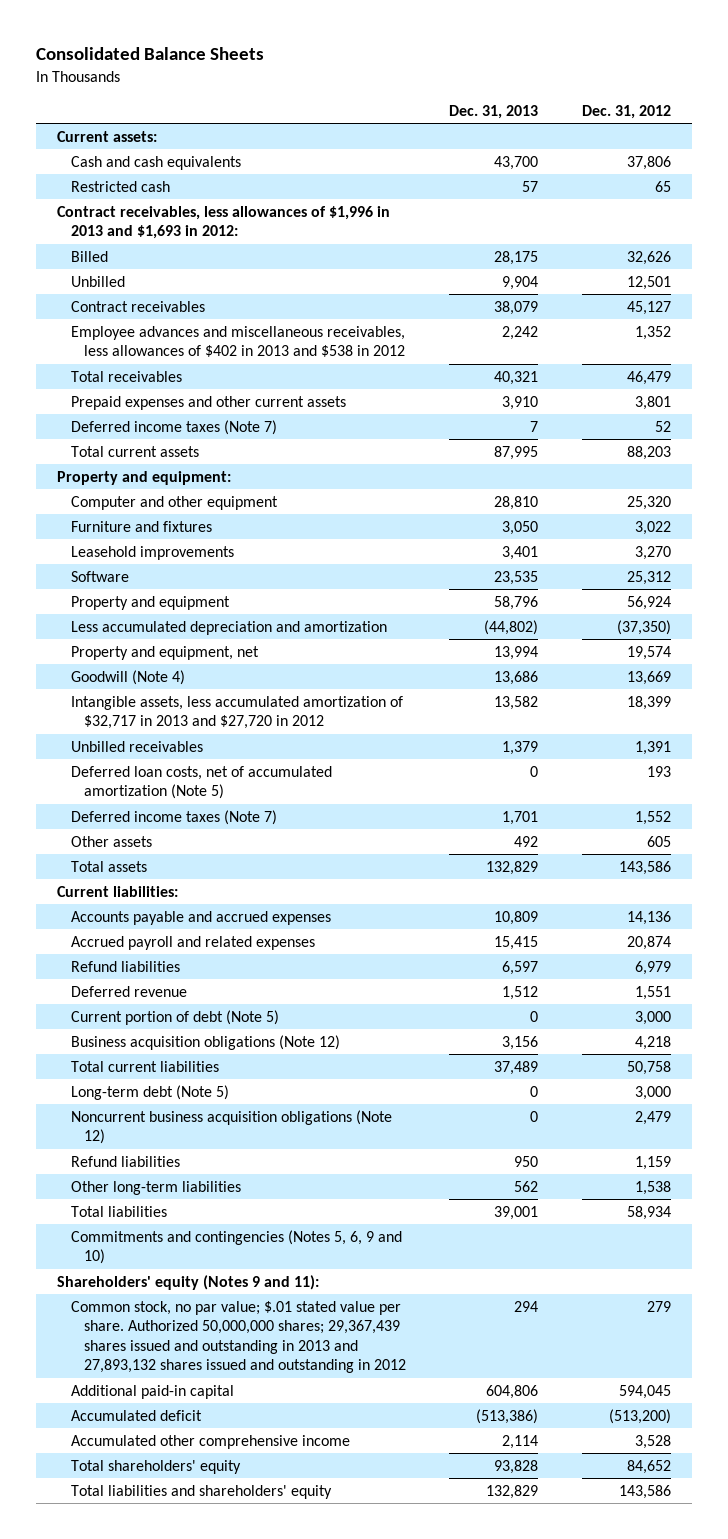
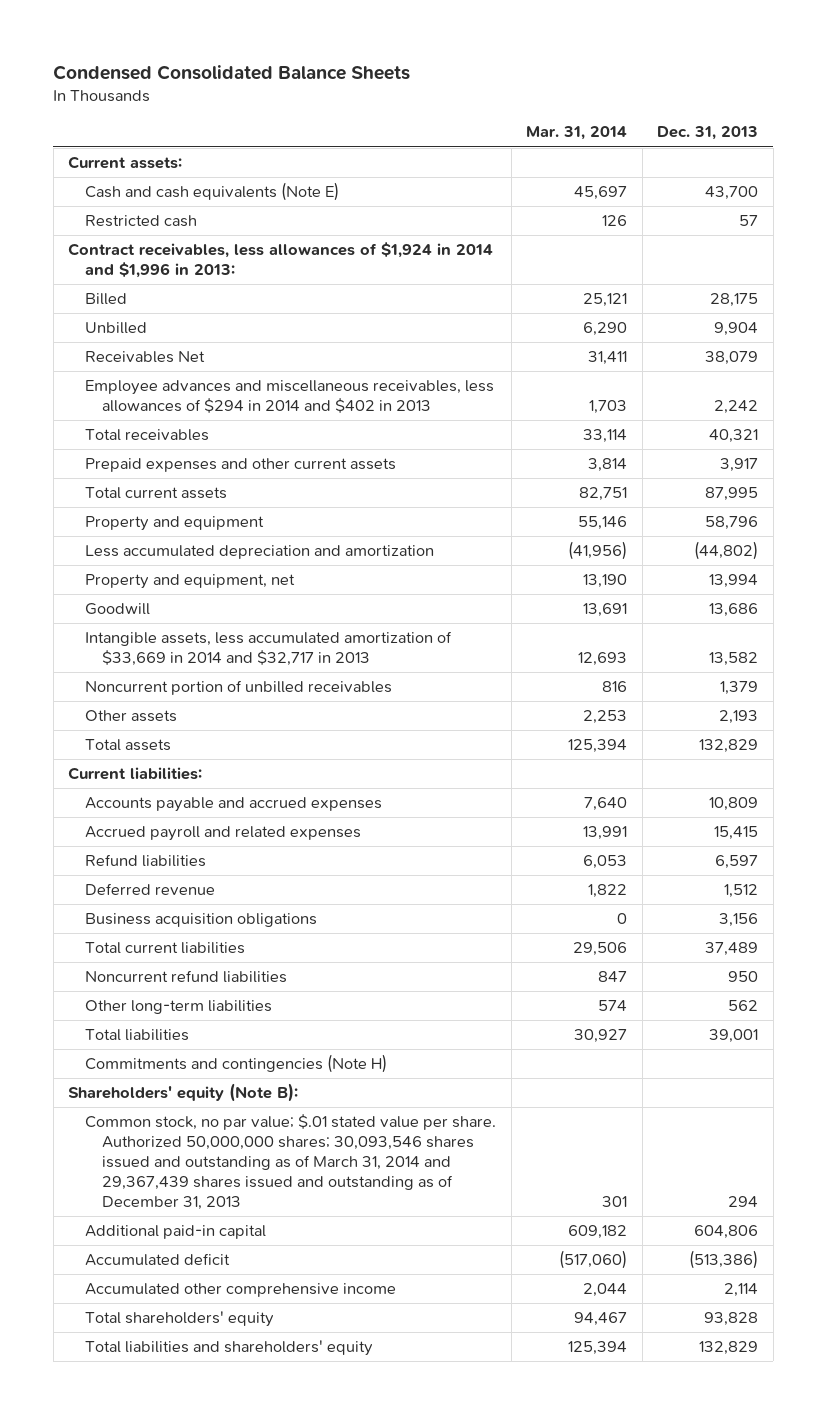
[35,47,264,61] Consolidated Balance Sheets -> [53,64,411,80] Condensed Consolidated Balance Sheets
[581,104,671,119] Dec. 31, 2012 -> none
none -> [526,126,628,141] Mar. 31, 2014
[70,155,241,170] Cash and cash equivalents -> [85,182,340,202] Cash and cash equivalents (Note E)
[57,205,391,240] Contract receivables, less allowances of $1,996 in 2013 and $1,693 in 2012: -> [68,242,494,279] Contract receivables, less allowances of $1,924 in 2014 and $1,996 in 2013:
[70,300,205,312] Contract receivables -> [85,351,206,364] Receivables Net
[70,325,405,358] Employee advances and miscellaneous receivables, less allowances of $402 in 2013 and $538 in 2012 -> [85,380,495,414] Employee advances and miscellaneous receivables, less allowances of $294 in 2014 and $402 in 2013
[70,419,277,435] Deferred income taxes (Note 7) -> none
[502,395,539,410] 3,910 -> [720,458,759,473] 3,917
[57,470,232,485] Property and equipment: -> none
[70,495,278,510] Computer and other equipment -> none
[70,520,212,532] Furniture and fixtures -> none
[70,545,234,560] Leasehold improvements -> none
[70,570,129,582] Software -> none
[70,765,332,800] Deferred loan costs, net of accumulated amortization (Note 5) -> none
[70,809,277,825] Deferred income taxes (Note 7) -> none
[70,669,185,685] Goodwill (Note 4) -> [85,603,151,616] Goodwill
[70,695,403,730] Intangible assets, less accumulated amortization of $32,717 in 2013 and $27,720 in 2012 -> [85,631,453,667] Intangible assets, less accumulated amortization of $33,669 in 2014 and $32,717 in 2013
[70,740,203,752] Unbilled receivables -> [85,680,393,696] Noncurrent portion of unbilled receivables
[514,835,539,847] 492 -> [719,710,759,725] 2,193
[70,1009,279,1025] Current portion of debt (Note 5) -> none
[70,1034,340,1050] Business acquisition obligations (Note 12) -> [85,913,318,928] Business acquisition obligations
[70,1084,229,1100] Long-term debt (Note 5) -> none
[70,1109,392,1145] Noncurrent business acquisition obligations (Note 12) -> none
[70,1155,180,1167] Refund liabilities -> [85,970,288,984] Noncurrent refund liabilities
[70,1229,402,1265] Commitments and contingencies (Notes 5, 6, 9 and 10) -> [85,1054,388,1074] Commitments and contingencies (Note H)
[57,1274,320,1290] Shareholders' equity (Notes 9 and 11): -> [68,1083,299,1103] Shareholders' equity (Note B):
[70,1300,406,1374] Common stock, no par value; $.01 stated value per share. Authorized 50,000,000 shares; 29,367,439 shares issued and outstanding in 2013 and 27,893,132 shares issued and outstanding in 2012 -> [85,1114,497,1210] Common stock, no par value; $.01 stated value per share. Authorized 50,000,000 shares; 30,093,546 shares issued and outstanding as of March 31, 2014 and 29,367,439 shares issued and outstanding as of December 31, 2013

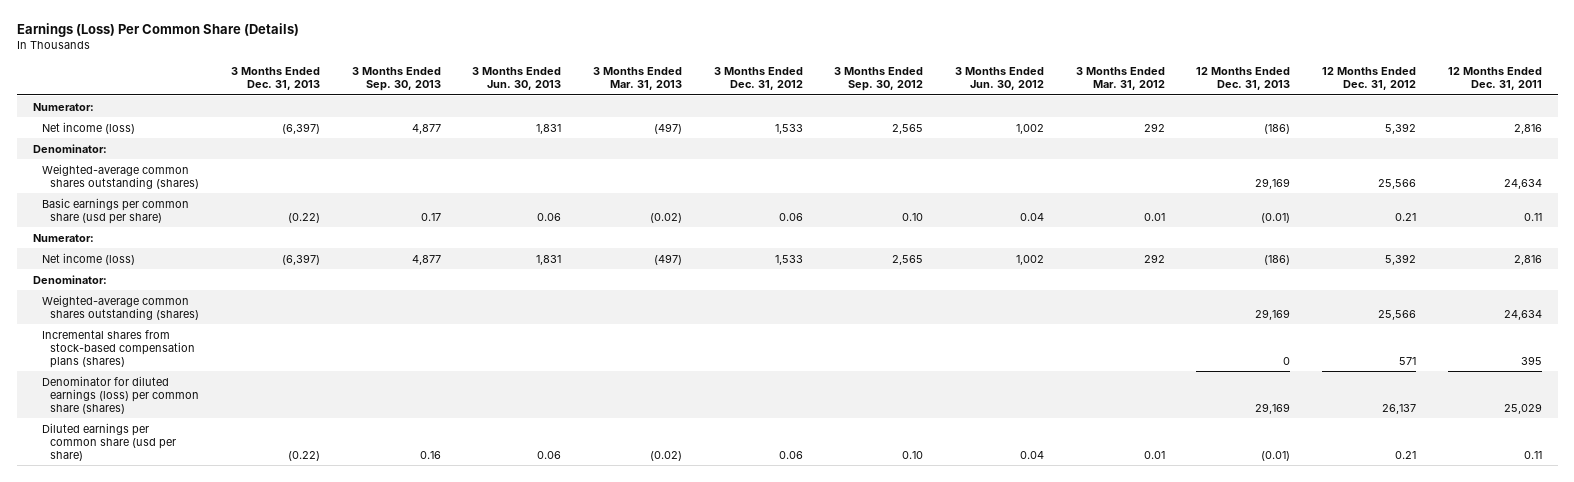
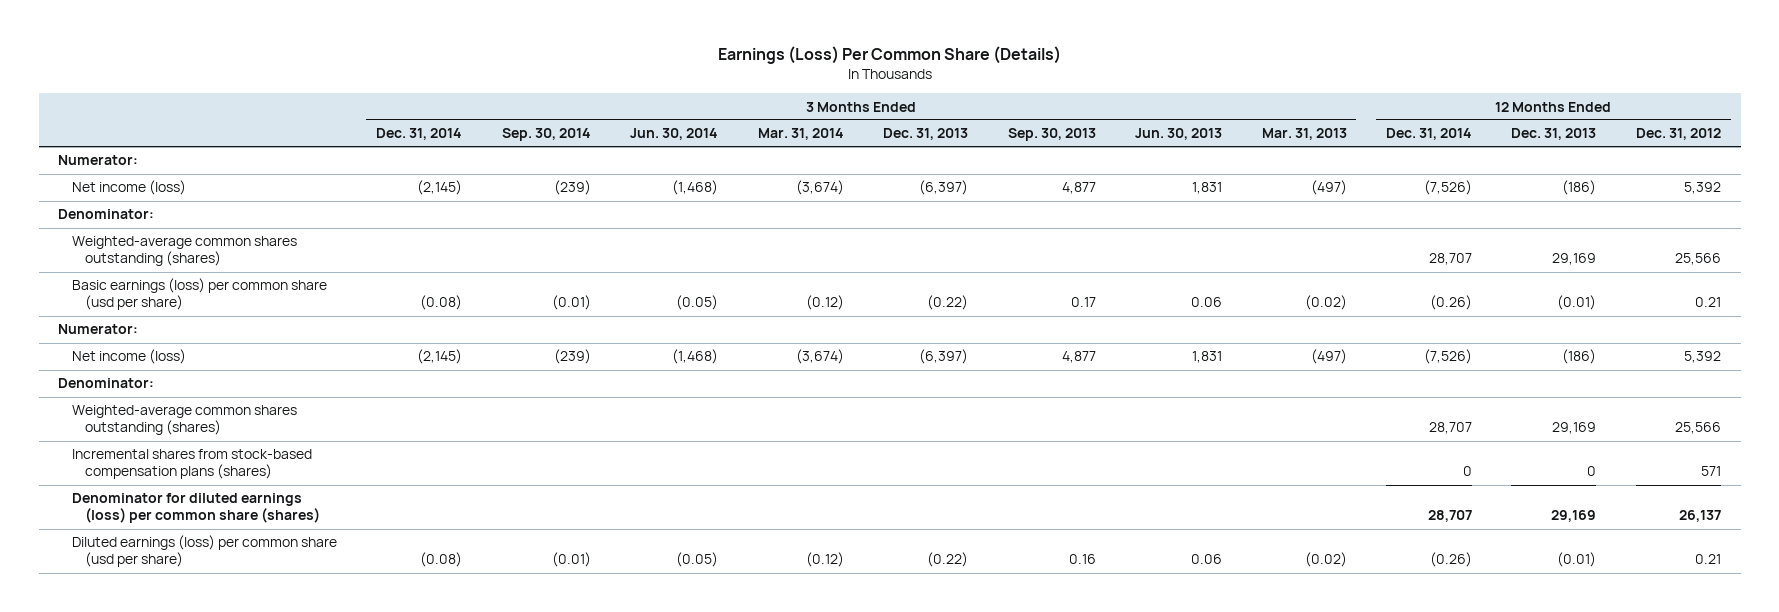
[713,67,803,91] 3 Months Ended Dec. 31, 2012 -> none
[834,67,924,92] 3 Months Ended Sep. 30, 2012 -> none
[955,67,1045,91] 3 Months Ended Jun. 30, 2012 -> none
[1075,67,1165,91] 3 Months Ended Mar. 31, 2012 -> none
[1447,67,1542,91] 12 Months Ended Dec. 31, 2011 -> none
none -> [376,128,463,141] Dec. 31, 2014
none -> [501,128,591,142] Sep. 30, 2014
none -> [630,128,719,141] Jun. 30, 2014
none -> [757,128,844,141] Mar. 31, 2014
none -> [1386,128,1473,141] Dec. 31, 2014
[41,197,189,224] Basic earnings per common share (usd per share) -> [71,278,327,311] Basic earnings (loss) per common share (usd per share)
[41,422,177,461] Diluted earnings per common share (usd per share) -> [71,535,337,568] Diluted earnings (loss) per common share (usd per share)

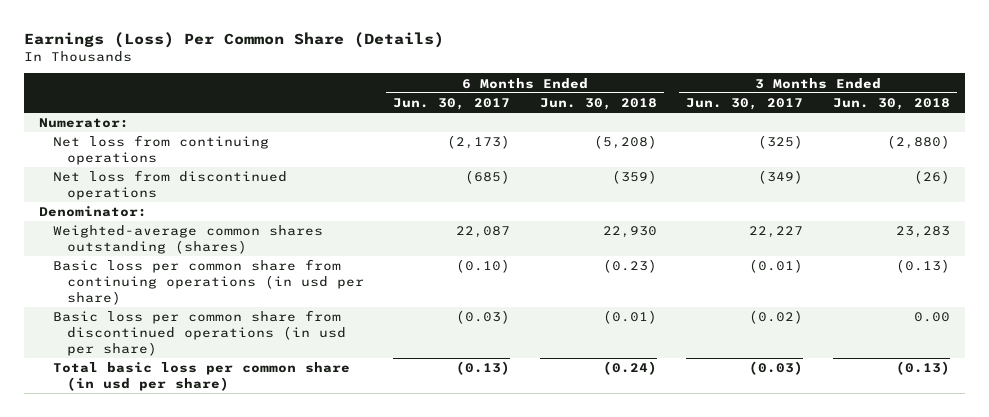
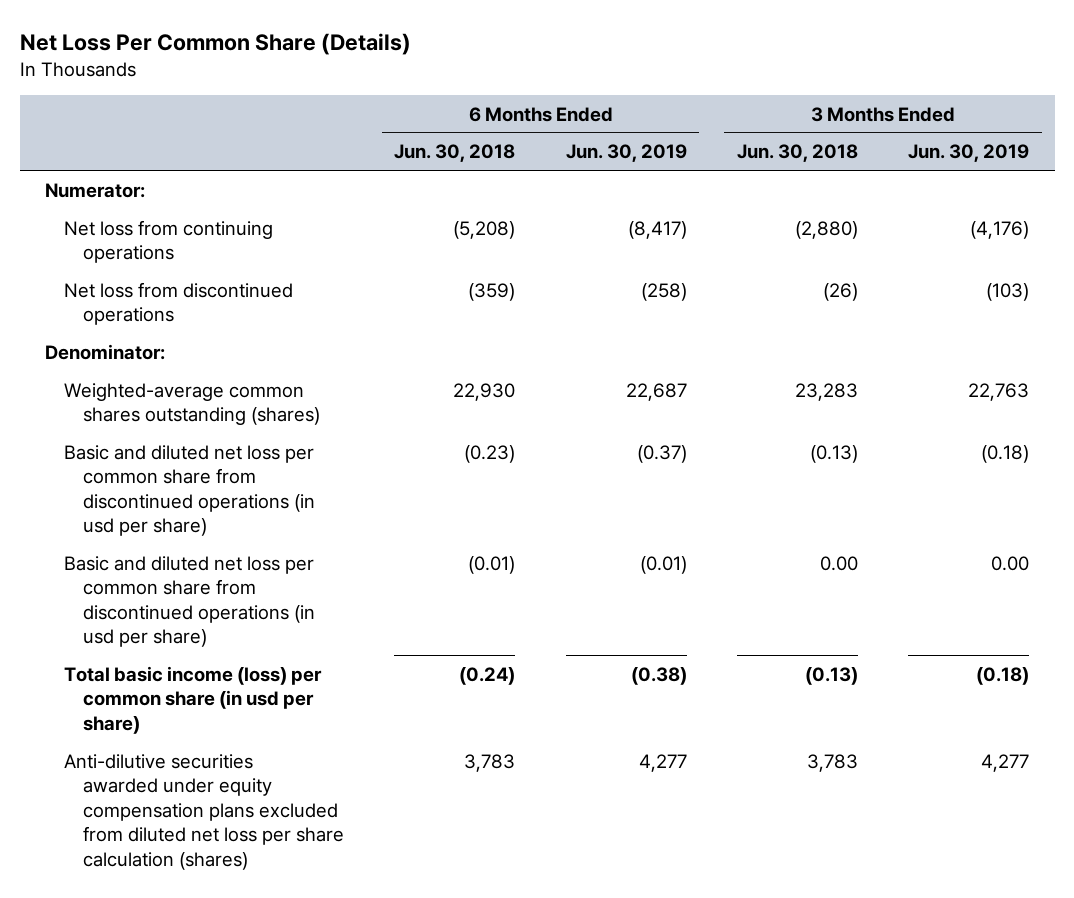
[24,31,445,48] Earnings (Loss) Per Common Share (Details) -> [19,32,411,55] Net Loss Per Common Share (Details)
[393,98,511,111] Jun. 30, 2017 -> none
[686,98,804,111] Jun. 30, 2017 -> none
none -> [565,144,687,163] Jun. 30, 2019
none -> [908,144,1030,163] Jun. 30, 2019
[52,259,364,305] Basic loss per common share from continuing operations (in usd per share) -> [64,444,316,537] Basic and diluted net loss per common share from discontinued operations (in usd per share)
[52,310,346,356] Basic loss per common share from discontinued operations (in usd per share) -> [64,555,316,648] Basic and diluted net loss per common share from discontinued operations (in usd per share)
[52,362,350,391] Total basic loss per common share (in usd per share) -> [64,665,323,734] Total basic income (loss) per common share (in usd per share)
none -> [64,753,345,870] Anti-dilutive securities awarded under equity compensation plans excluded from diluted net loss per share calculation (shares)

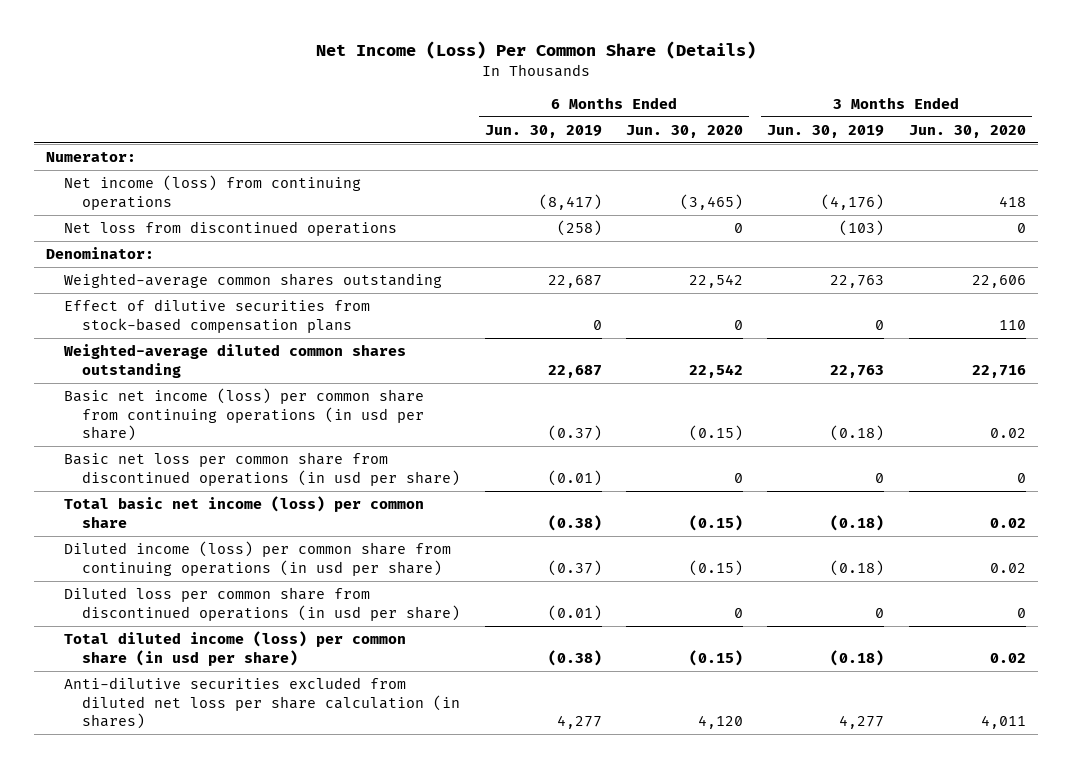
[19,32,411,55] Net Loss Per Common Share (Details) -> [315,41,756,60] Net Income (Loss) Per Common Share (Details)
[394,144,516,163] Jun. 30, 2018 -> none
[737,144,859,163] Jun. 30, 2018 -> none
none -> [625,124,743,138] Jun. 30, 2020
none -> [908,124,1026,138] Jun. 30, 2020
[64,219,274,264] Net loss from continuing operations -> [64,175,362,210] Net income (loss) from continuing operations
[64,382,321,426] Weighted-average common shares outstanding (shares) -> [64,273,443,289] Weighted-average common shares outstanding
none -> [64,299,371,333] Effect of dilutive securities from stock-based compensation plans
none -> [63,344,407,378] Weighted-average diluted common shares outstanding
[64,444,316,537] Basic and diluted net loss per common share from discontinued operations (in usd per share) -> [64,388,425,441] Basic net income (loss) per common share from continuing operations (in usd per share)
[64,555,316,648] Basic and diluted net loss per common share from discontinued operations (in usd per share) -> [64,452,461,486] Basic net loss per common share from discontinued operations (in usd per share)
[991,555,1030,571] 0.00 -> [875,472,885,483] 0
[64,665,323,734] Total basic income (loss) per common share (in usd per share) -> [64,496,425,528] Total basic net income (loss) per common share
none -> [64,541,452,576] Diluted income (loss) per common share from continuing operations (in usd per share)
none -> [64,587,461,621] Diluted loss per common share from discontinued operations (in usd per share)
none -> [64,631,407,666] Total diluted income (loss) per common share (in usd per share)
[64,753,345,870] Anti-dilutive securities awarded under equity compensation plans excluded from diluted net loss per share calculation (shares) -> [64,677,461,729] Anti-dilutive securities excluded from diluted net loss per share calculation (in shares)

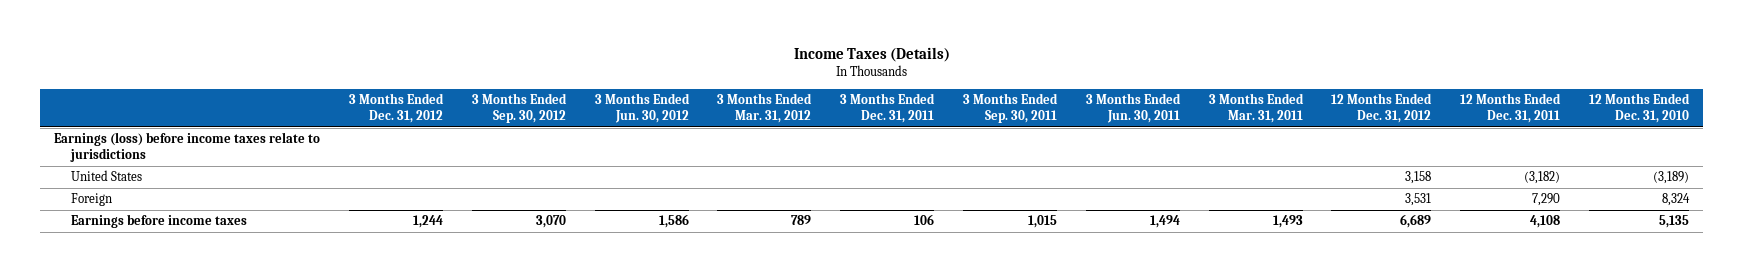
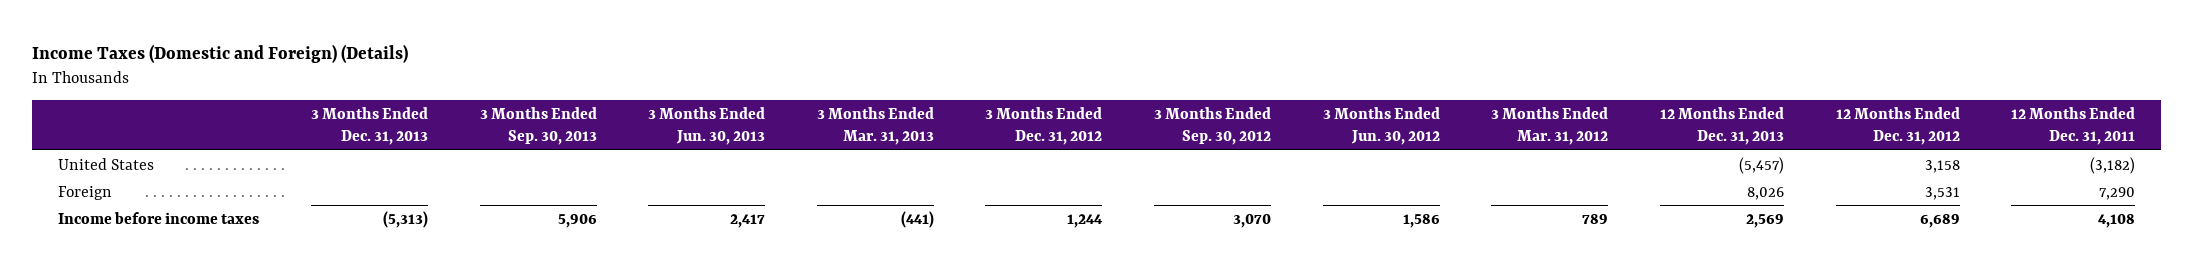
[793,47,950,63] Income Taxes (Details) -> [32,44,409,64] Income Taxes (Domestic and Foreign) (Details)
[840,92,936,124] 3 Months Ended Dec. 31, 2011 -> none
[962,92,1058,124] 3 Months Ended Sep. 30, 2011 -> none
[1085,92,1181,124] 3 Months Ended Jun. 30, 2011 -> none
[1208,92,1304,124] 3 Months Ended Mar. 31, 2011 -> none
[1588,92,1690,124] 12 Months Ended Dec. 31, 2010 -> none
none -> [310,107,428,145] 3 Months Ended Dec. 31, 2013
none -> [479,107,597,145] 3 Months Ended Sep. 30, 2013
none -> [648,107,766,145] 3 Months Ended Jun. 30, 2013
none -> [816,107,934,145] 3 Months Ended Mar. 31, 2013
none -> [1659,107,1784,145] 12 Months Ended Dec. 31, 2013
[54,132,321,163] Earnings (loss) before income taxes relate to jurisdictions -> none
[71,214,248,229] Earnings before income taxes -> [58,211,260,224] Income before income taxes

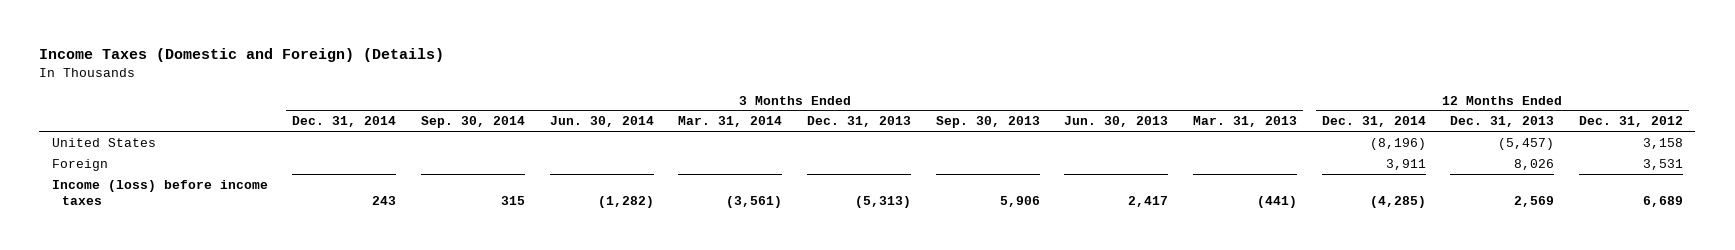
[985,107,1103,145] 3 Months Ended Dec. 31, 2012 -> none
[1154,107,1272,145] 3 Months Ended Sep. 30, 2012 -> none
[1322,107,1440,145] 3 Months Ended Jun. 30, 2012 -> none
[1491,107,1609,145] 3 Months Ended Mar. 31, 2012 -> none
[2011,107,2136,145] 12 Months Ended Dec. 31, 2011 -> none
none -> [292,116,397,128] Dec. 31, 2014
none -> [420,116,525,129] Sep. 30, 2014
none -> [549,116,654,128] Jun. 30, 2014
none -> [678,116,783,128] Mar. 31, 2014
none -> [1321,116,1426,128] Dec. 31, 2014
[58,211,260,224] Income before income taxes -> [51,179,268,205] Income (loss) before income taxes

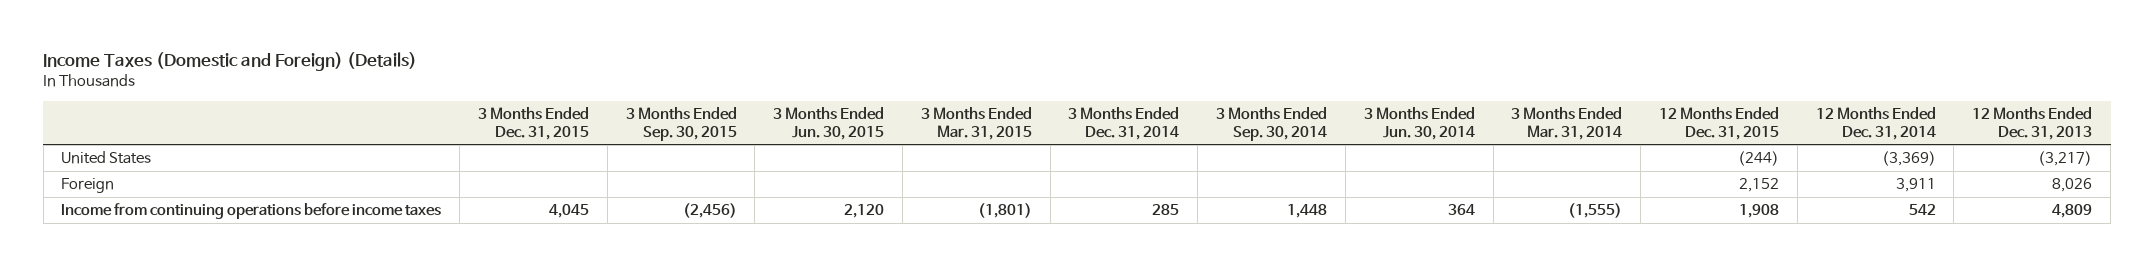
[806,116,911,128] Dec. 31, 2013 -> none
[935,116,1040,129] Sep. 30, 2013 -> none
[1064,116,1169,128] Jun. 30, 2013 -> none
[1193,116,1298,128] Mar. 31, 2013 -> none
[1579,116,1684,128] Dec. 31, 2012 -> none
none -> [478,106,590,140] 3 Months Ended Dec. 31, 2015
none -> [625,106,737,141] 3 Months Ended Sep. 30, 2015
none -> [773,106,885,140] 3 Months Ended Jun. 30, 2015
none -> [920,106,1032,140] 3 Months Ended Mar. 31, 2015
none -> [1658,106,1779,140] 12 Months Ended Dec. 31, 2015
[1369,137,1426,150] (8,196) -> [1881,151,1936,167] (3,369)
[1498,137,1555,150] (5,457) -> [2038,151,2093,167] (3,217)
[51,179,268,205] Income (loss) before income taxes -> [61,203,442,220] Income from continuing operations before income taxes
[372,195,397,205] 243 -> [1152,204,1180,216] 285
[500,195,525,205] 315 -> [1287,204,1328,219] 1,448
[597,195,654,208] (1,282) -> [1447,204,1475,216] 364
[726,195,783,208] (3,561) -> [1568,203,1623,219] (1,555)
[1369,195,1426,208] (4,285) -> [1908,204,1936,216] 542
[1514,195,1555,207] 2,569 -> [2052,204,2093,219] 4,809

